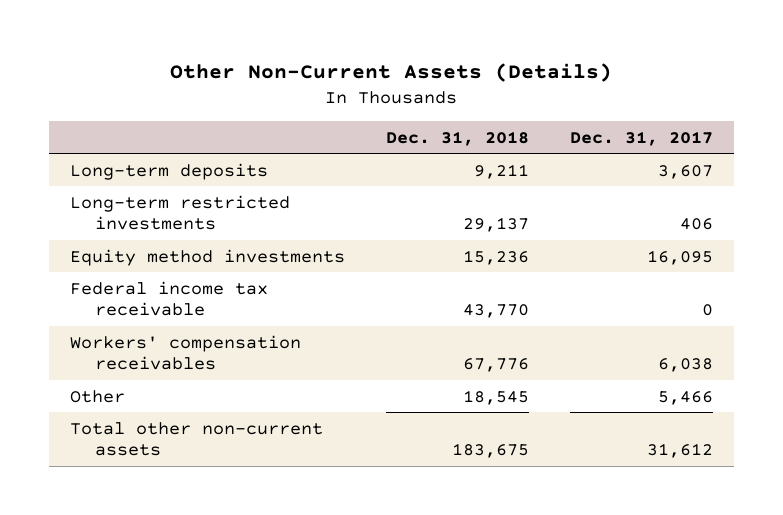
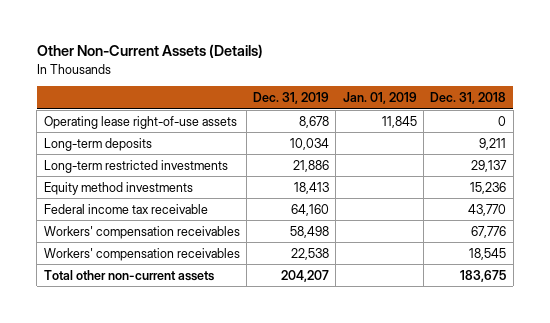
[570,130,714,146] Dec. 31, 2017 -> none
none -> [253,92,330,105] Dec. 31, 2019
none -> [342,92,417,105] Jan. 01, 2019
none -> [43,115,237,129] Operating lease right-of-use assets
[69,389,125,403] Other -> [43,247,240,261] Workers' compensation receivables

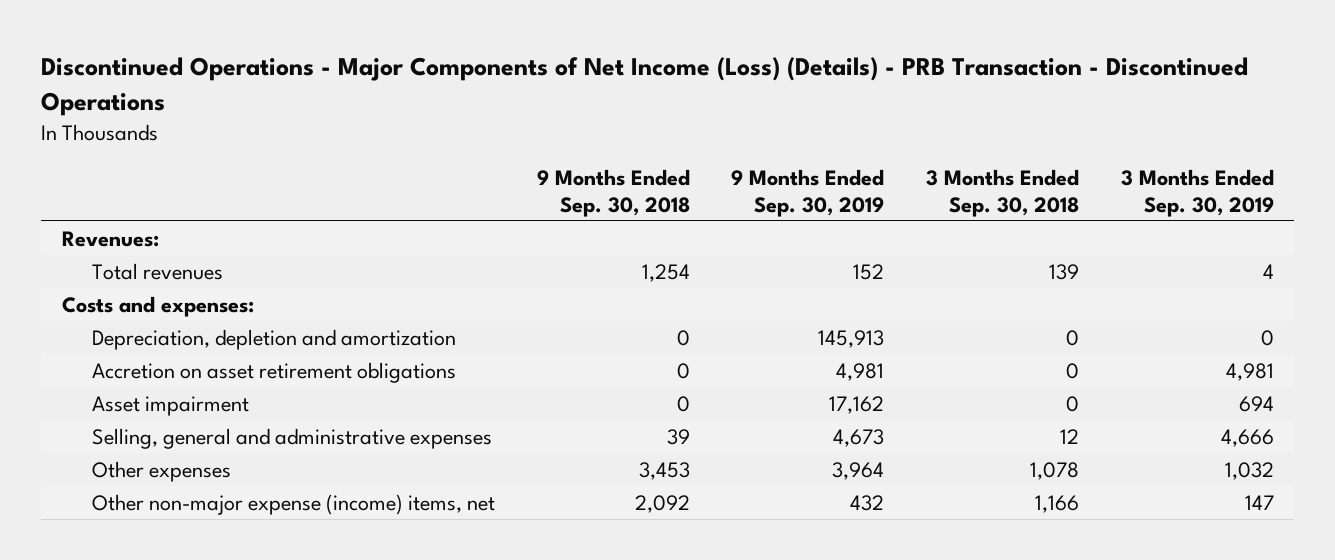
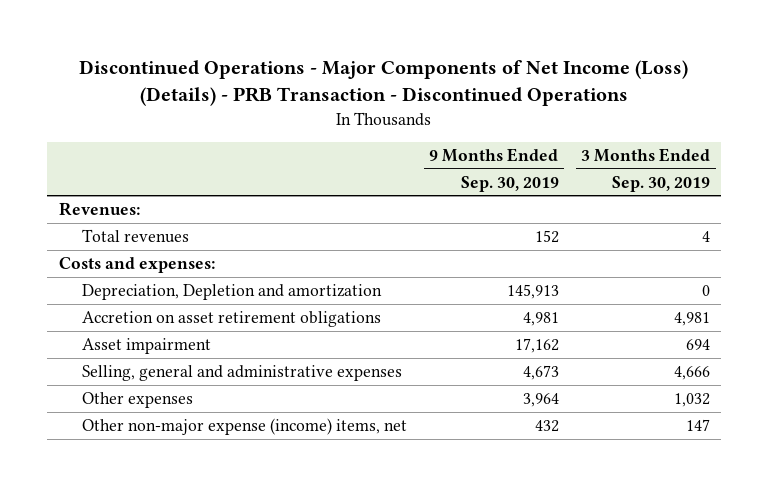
[536,169,690,217] 9 Months Ended Sep. 30, 2018 -> none
[926,169,1080,217] 3 Months Ended Sep. 30, 2018 -> none
[92,328,457,350] Depreciation, depletion and amortization -> [82,284,383,301] Depreciation, Depletion and amortization

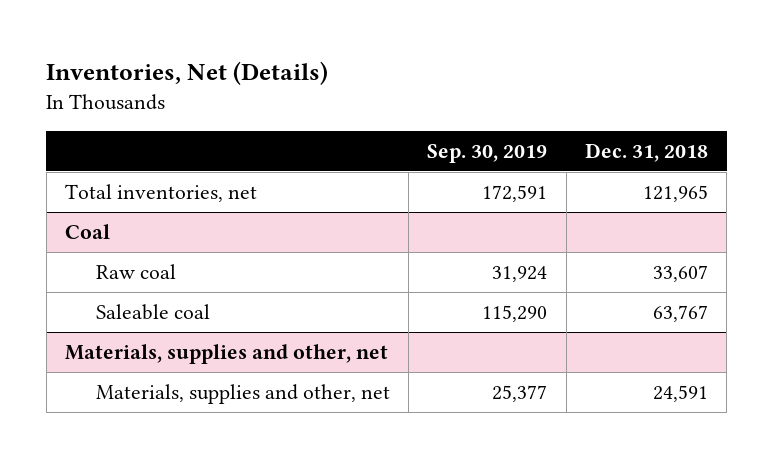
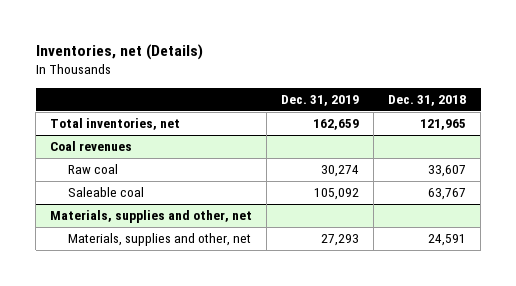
[46,60,329,85] Inventories, Net (Details) -> [35,44,203,61] Inventories, net (Details)
[427,143,548,163] Sep. 30, 2019 -> none
none -> [281,94,360,106] Dec. 31, 2019
[65,224,111,240] Coal -> [50,141,133,152] Coal revenues

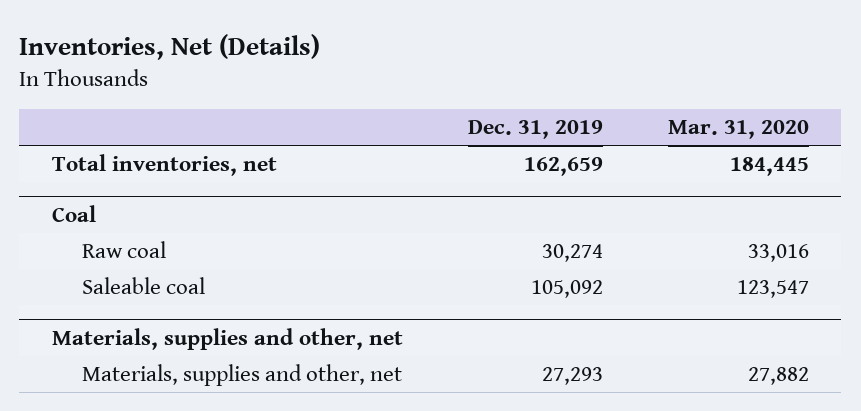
[35,44,203,61] Inventories, net (Details) -> [19,34,321,61] Inventories, Net (Details)
[388,94,467,106] Dec. 31, 2018 -> none
none -> [667,120,809,140] Mar. 31, 2020
[50,141,133,152] Coal revenues -> [51,205,96,223] Coal

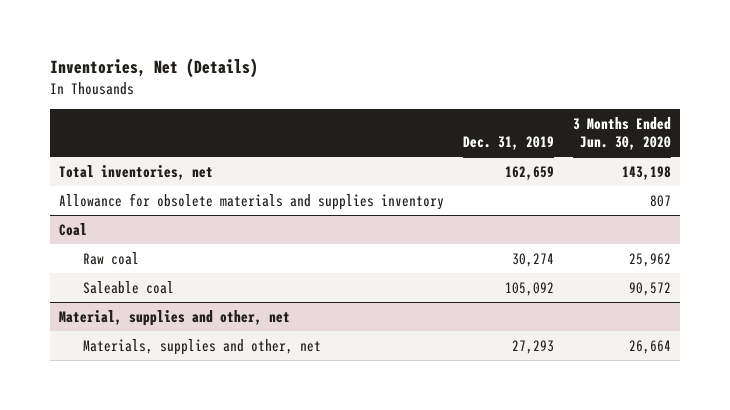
[667,120,809,140] Mar. 31, 2020 -> none
none -> [572,117,671,150] 3 Months Ended Jun. 30, 2020
none -> [59,192,445,210] Allowance for obsolete materials and supplies inventory
[51,328,403,351] Materials, supplies and other, net -> [59,309,291,326] Material, supplies and other, net

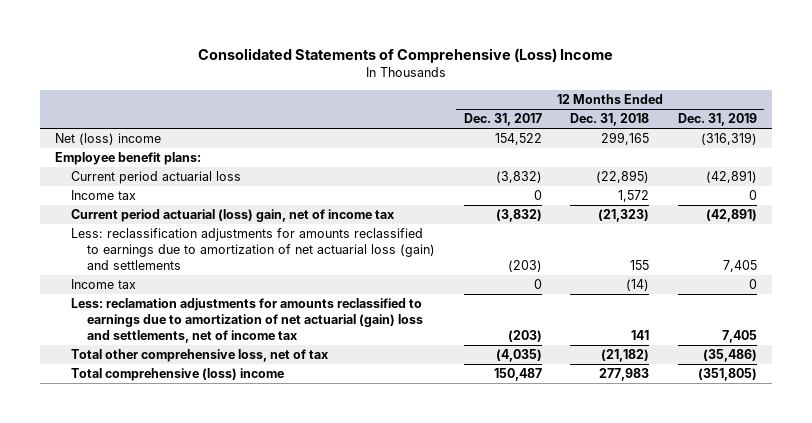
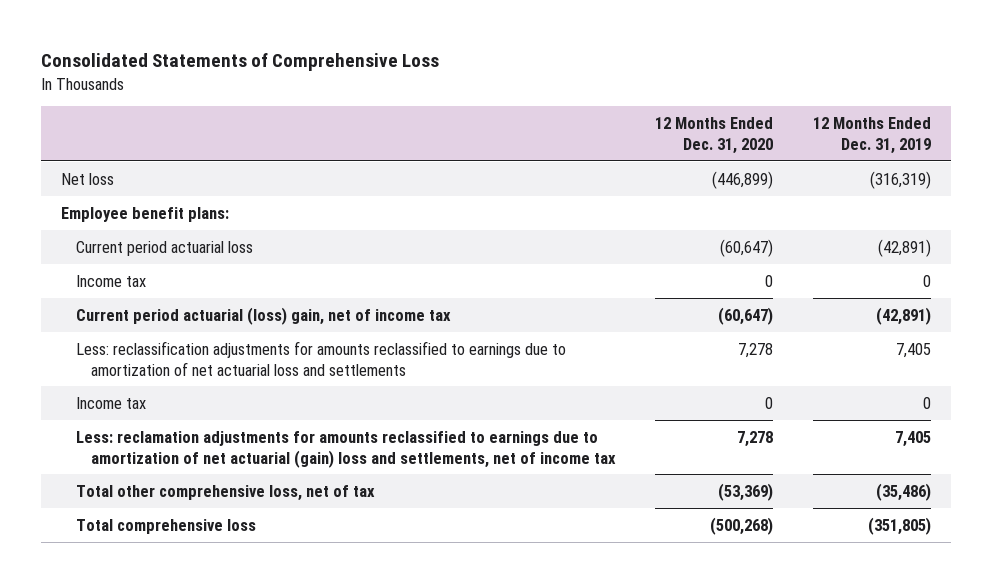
[198,48,614,64] Consolidated Statements of Comprehensive (Loss) Income -> [41,53,440,72] Consolidated Statements of Comprehensive Loss
[463,113,542,127] Dec. 31, 2017 -> none
[570,113,650,127] Dec. 31, 2018 -> none
none -> [655,116,774,154] 12 Months Ended Dec. 31, 2020
[54,133,161,146] Net (loss) income -> [61,172,115,185] Net loss
[70,228,435,271] Less: reclassification adjustments for amounts reclassified to earnings due to amortization of net actuarial loss (gain) and settlements -> [76,340,567,376] Less: reclassification adjustments for amounts reclassified to earnings due to amortization of net actuarial loss and settlements
[70,368,284,382] Total comprehensive (loss) income -> [76,518,257,534] Total comprehensive loss

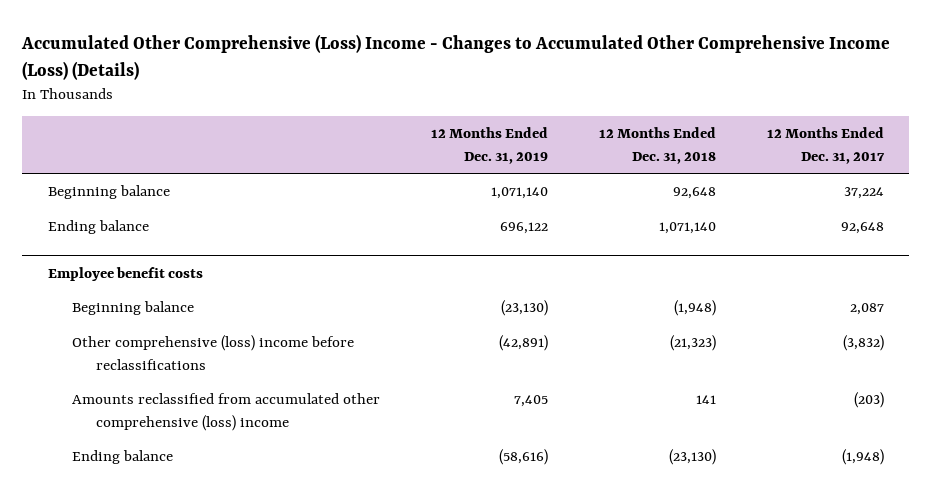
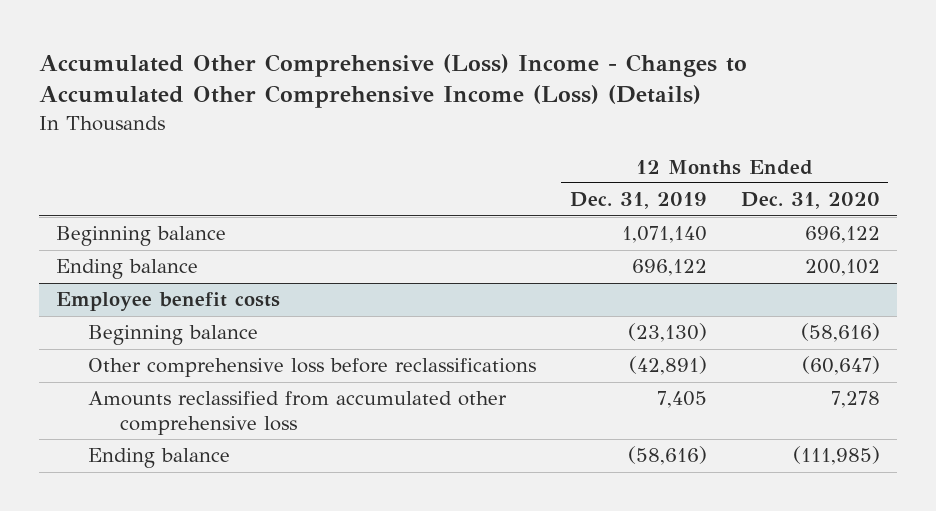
[598,127,716,164] 12 Months Ended Dec. 31, 2018 -> none
[766,127,885,164] 12 Months Ended Dec. 31, 2017 -> none
none -> [740,192,880,210] Dec. 31, 2020
[71,335,354,370] Other comprehensive (loss) income before reclassifications -> [87,358,536,378] Other comprehensive loss before reclassifications
[71,393,380,431] Amounts reclassified from accumulated other comprehensive (loss) income -> [87,391,507,436] Amounts reclassified from accumulated other comprehensive loss

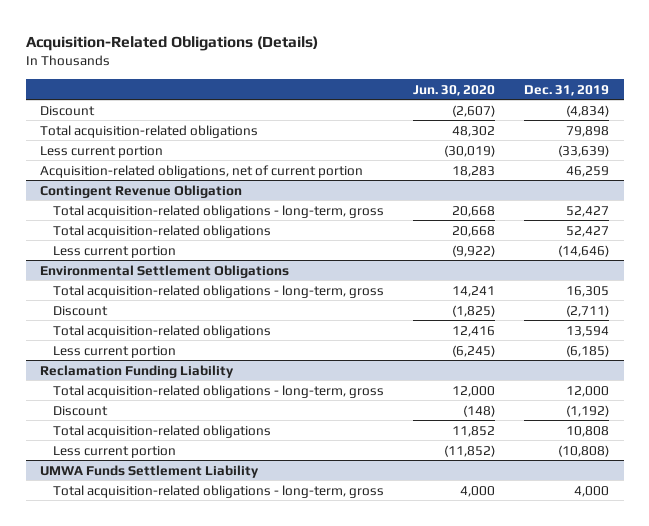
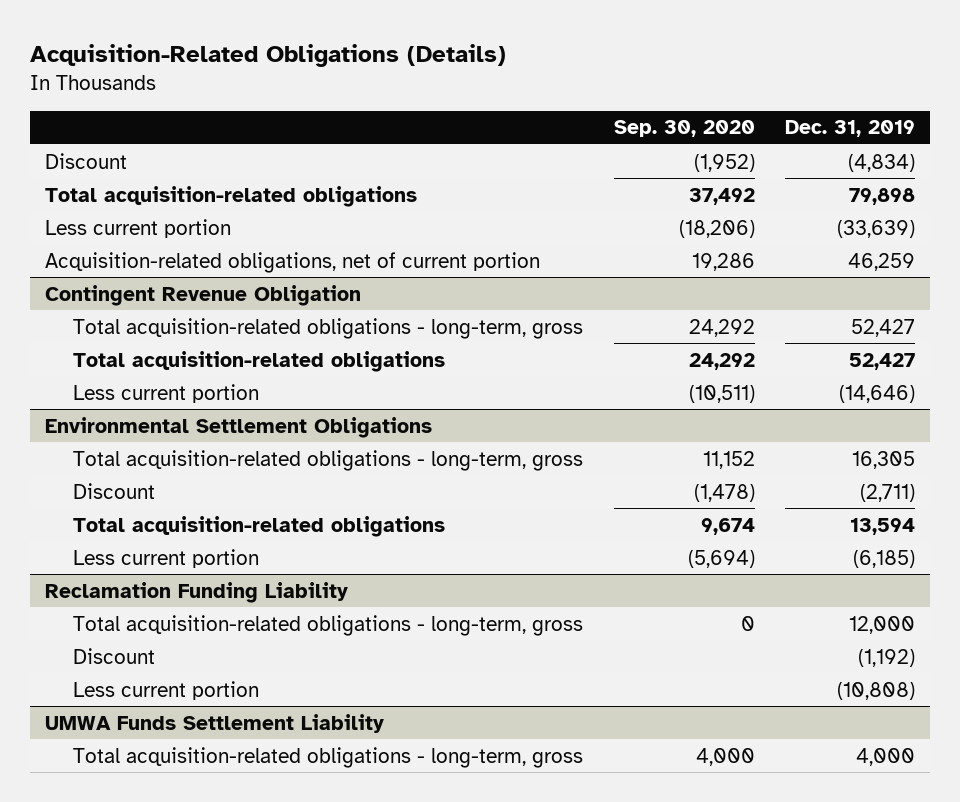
[413,84,496,96] Jun. 30, 2020 -> none
none -> [613,120,755,138] Sep. 30, 2020
[53,424,272,438] Total acquisition-related obligations -> none

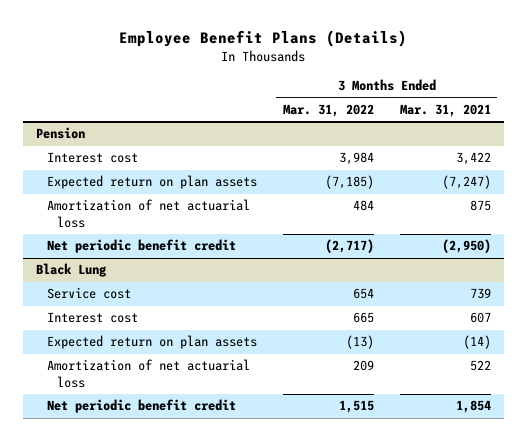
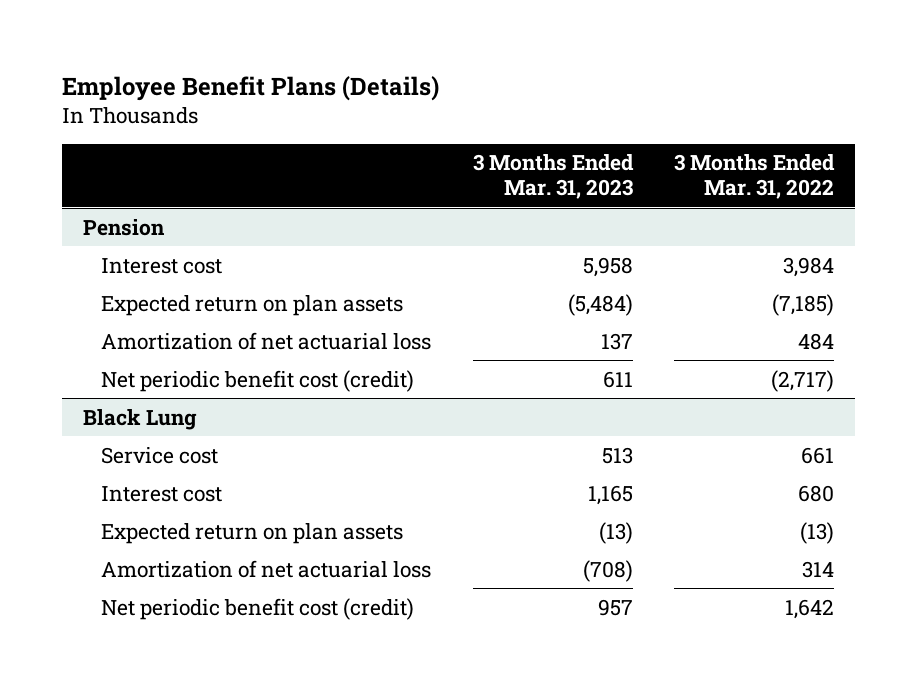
[399,104,491,118] Mar. 31, 2021 -> none
none -> [472,154,634,199] 3 Months Ended Mar. 31, 2023
[46,239,236,254] Net periodic benefit credit -> [101,369,415,392] Net periodic benefit cost (credit)
[352,288,374,300] 654 -> [801,446,835,464] 661
[352,312,374,324] 665 -> [798,484,835,502] 680
[352,360,374,372] 209 -> [802,560,835,578] 314
[46,399,236,414] Net periodic benefit credit -> [101,597,415,620] Net periodic benefit cost (credit)
[338,400,374,414] 1,515 -> [785,598,835,619] 1,642

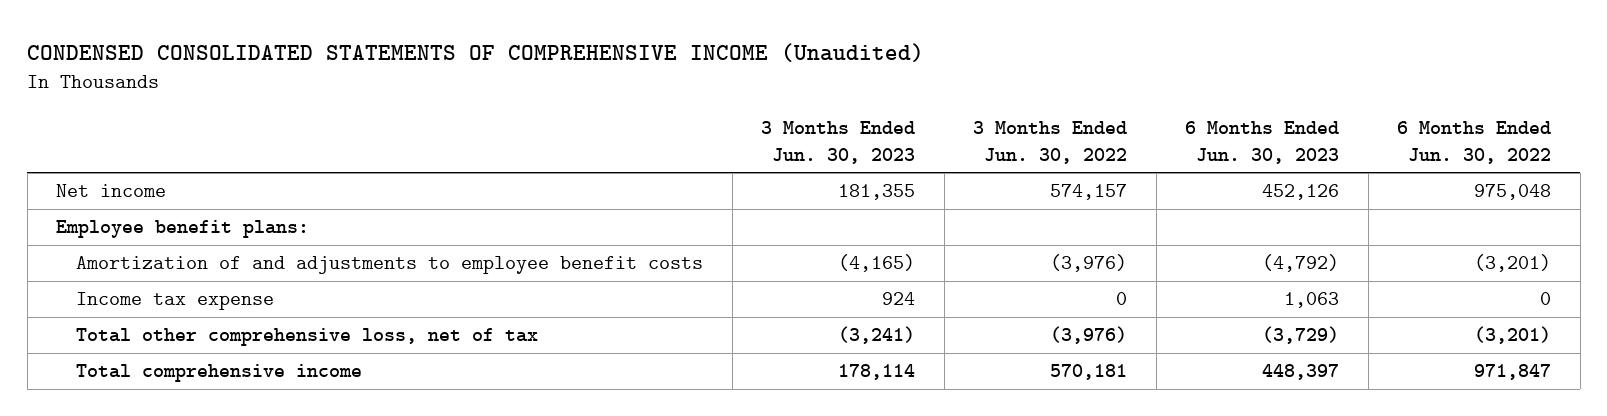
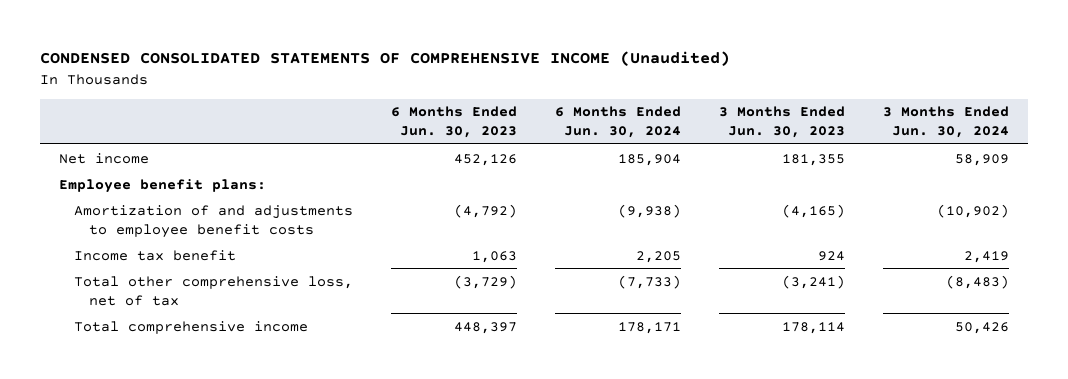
[973,120,1128,164] 3 Months Ended Jun. 30, 2022 -> none
[1397,120,1552,164] 6 Months Ended Jun. 30, 2022 -> none
none -> [555,106,682,139] 6 Months Ended Jun. 30, 2024
none -> [883,106,1010,139] 3 Months Ended Jun. 30, 2024
[76,292,275,311] Income tax expense -> [74,249,237,261] Income tax benefit

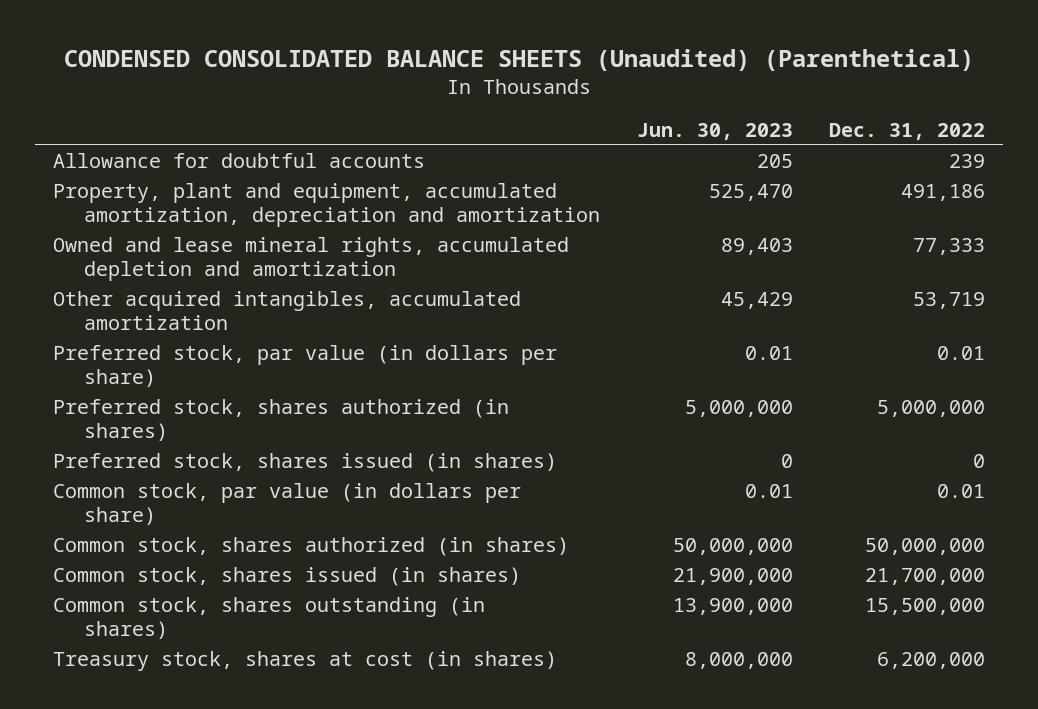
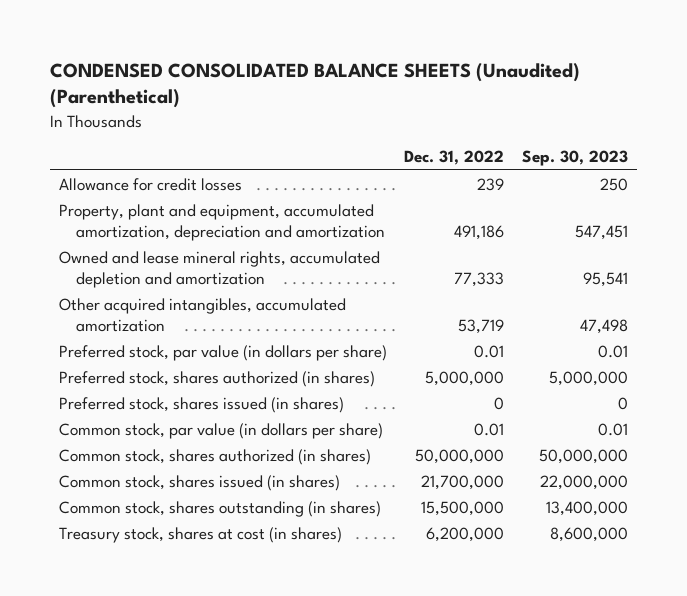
[636,122,793,140] Jun. 30, 2023 -> none
none -> [522,150,629,167] Sep. 30, 2023
[53,153,426,169] Allowance for doubtful accounts -> [58,177,242,191] Allowance for credit losses

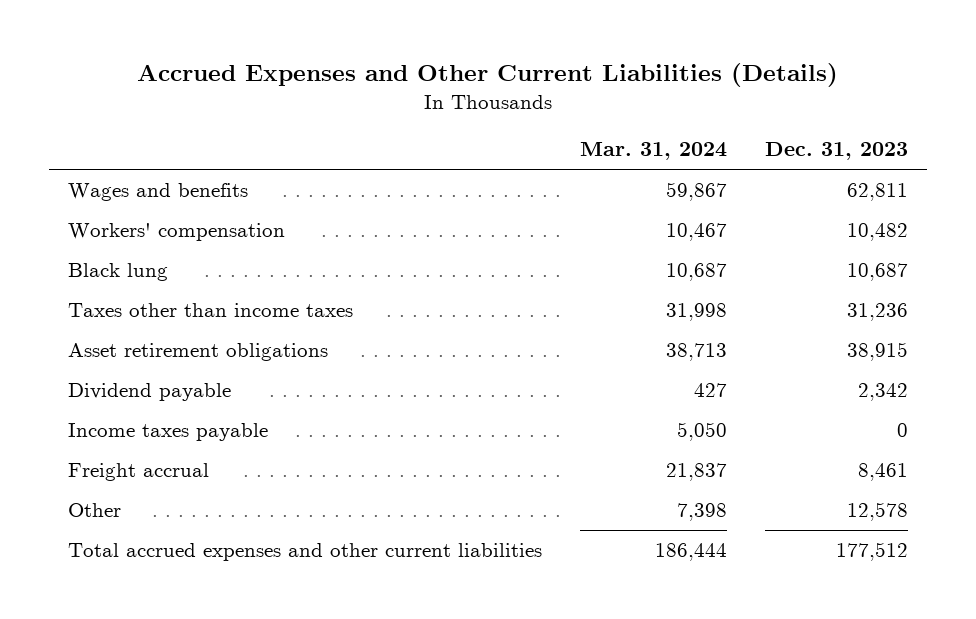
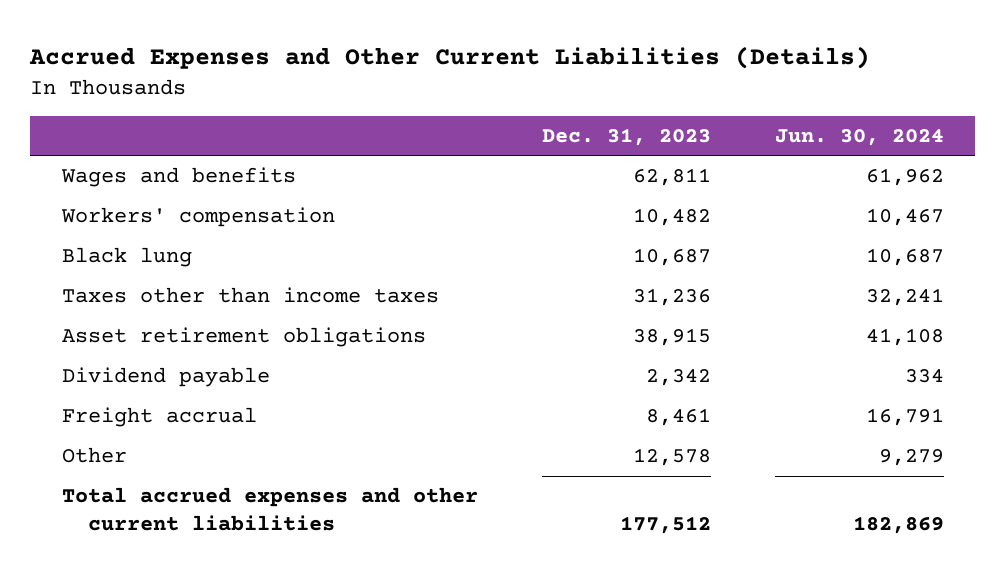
[579,142,727,161] Mar. 31, 2024 -> none
none -> [774,128,944,146] Jun. 30, 2024
[67,423,268,442] Income taxes payable -> none

